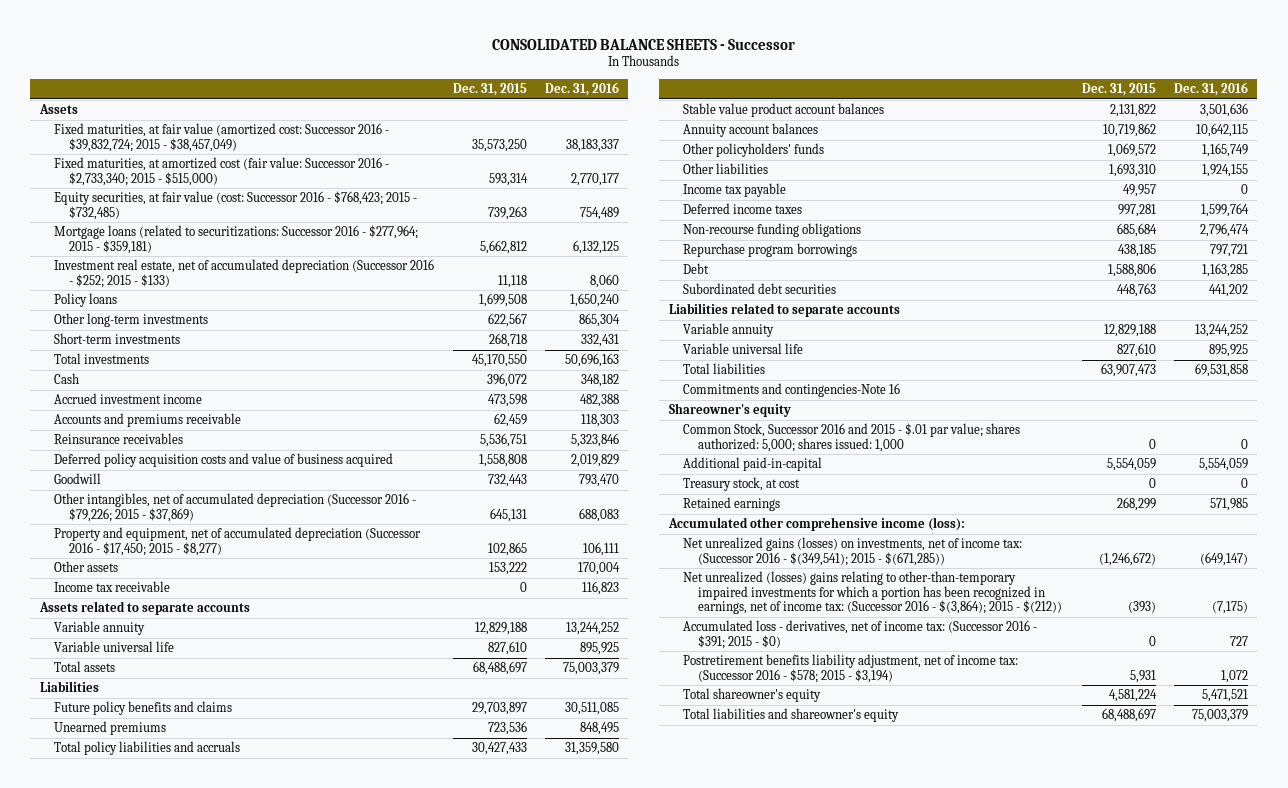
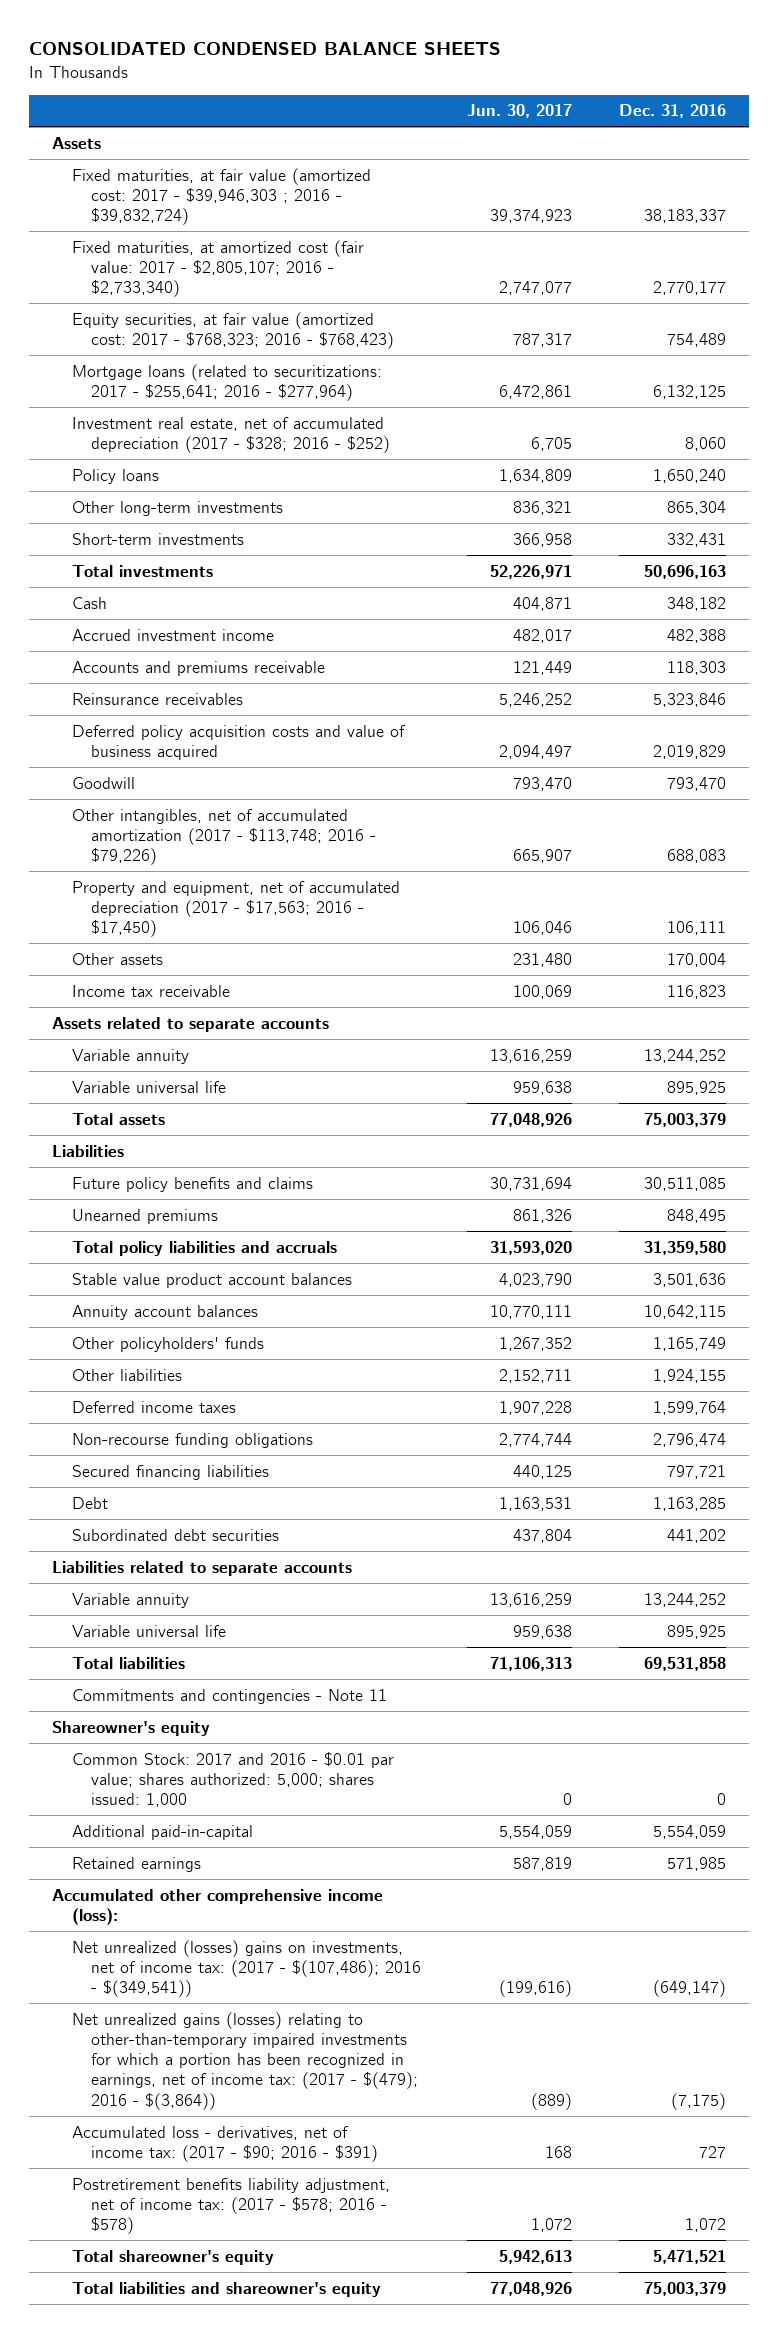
[491,38,795,50] CONSOLIDATED BALANCE SHEETS - Successor -> [29,42,502,56] CONSOLIDATED CONDENSED BALANCE SHEETS
[452,82,527,96] Dec. 31, 2015 -> none
none -> [467,104,573,119] Jun. 30, 2017
[54,123,390,152] Fixed maturities, at fair value (amortized cost: Successor 2016 - $39,832,724; 2015 - $38,457,049) -> [71,167,371,226] Fixed maturities, at fair value (amortized cost: 2017 - $39,946,303 ; 2016 - $39,832,724)
[54,157,390,186] Fixed maturities, at amortized cost (fair value: Successor 2016 - $2,733,340; 2015 - $515,000) -> [71,239,364,298] Fixed maturities, at amortized cost (fair value: 2017 - $2,805,107; 2016 - $2,733,340)
[54,191,418,220] Equity securities, at fair value (cost: Successor 2016 - $768,423; 2015 - $732,485) -> [71,311,394,349] Equity securities, at fair value (amortized cost: 2017 - $768,323; 2016 - $768,423)
[54,225,419,254] Mortgage loans (related to securitizations: Successor 2016 - $277,964; 2015 - $359,181) -> [71,363,382,401] Mortgage loans (related to securitizations: 2017 - $255,641; 2016 - $277,964)
[54,259,435,288] Investment real estate, net of accumulated depreciation (Successor 2016 - $252; 2015 - $133) -> [71,416,390,453] Investment real estate, net of accumulated depreciation (2017 - $328; 2016 - $252)
[54,493,417,522] Other intangibles, net of accumulated depreciation (Successor 2016 - $79,226; 2015 - $37,869) -> [71,808,376,866] Other intangibles, net of accumulated amortization (2017 - $113,748; 2016 - $79,226)
[54,527,422,556] Property and equipment, net of accumulated depreciation (Successor 2016 - $17,450; 2015 - $8,277) -> [71,880,400,938] Property and equipment, net of accumulated depreciation (2017 - $17,563; 2016 - $17,450)
[683,183,787,198] Income tax payable -> none
[683,243,858,258] Repurchase program borrowings -> [71,1464,269,1480] Secured financing liabilities
[683,383,901,398] Commitments and contingencies-Note 16 -> [71,1688,387,1704] Commitments and contingencies - Note 11
[683,423,1021,452] Common Stock, Successor 2016 and 2015 - $.01 par value; shares authorized: 5,000; shares issued: 1,000 -> [71,1751,394,1808] Common Stock: 2017 and 2016 - $0.01 par value; shares authorized: 5,000; shares issued: 1,000
[683,477,801,492] Treasury stock, at cost -> none
[683,537,1023,566] Net unrealized gains (losses) on investments, net of income tax: (Successor 2016 - $(349,541); 2015 - $(671,285)) -> [71,1939,421,1998] Net unrealized (losses) gains on investments, net of income tax: (2017 - $(107,486); 2016 - $(349,541))
[683,571,1063,615] Net unrealized (losses) gains relating to other-than-temporary impaired investments for which a portion has been recognized in earnings, net of income tax: (Successor 2016 - $(3,864); 2015 - $(212)) -> [71,2011,418,2110] Net unrealized gains (losses) relating to other-than-temporary impaired investments for which a portion has been recognized in earnings, net of income tax: (2017 - $(479); 2016 - $(3,864))
[683,620,1038,649] Accumulated loss - derivatives, net of income tax: (Successor 2016 - $391; 2015 - $0) -> [71,2125,378,2162] Accumulated loss - derivatives, net of income tax: (2017 - $90; 2016 - $391)
[683,654,1019,683] Postretirement benefits liability adjustment, net of income tax: (Successor 2016 - $578; 2015 - $3,194) -> [71,2177,390,2235] Postretirement benefits liability adjustment, net of income tax: (2017 - $578; 2016 - $578)

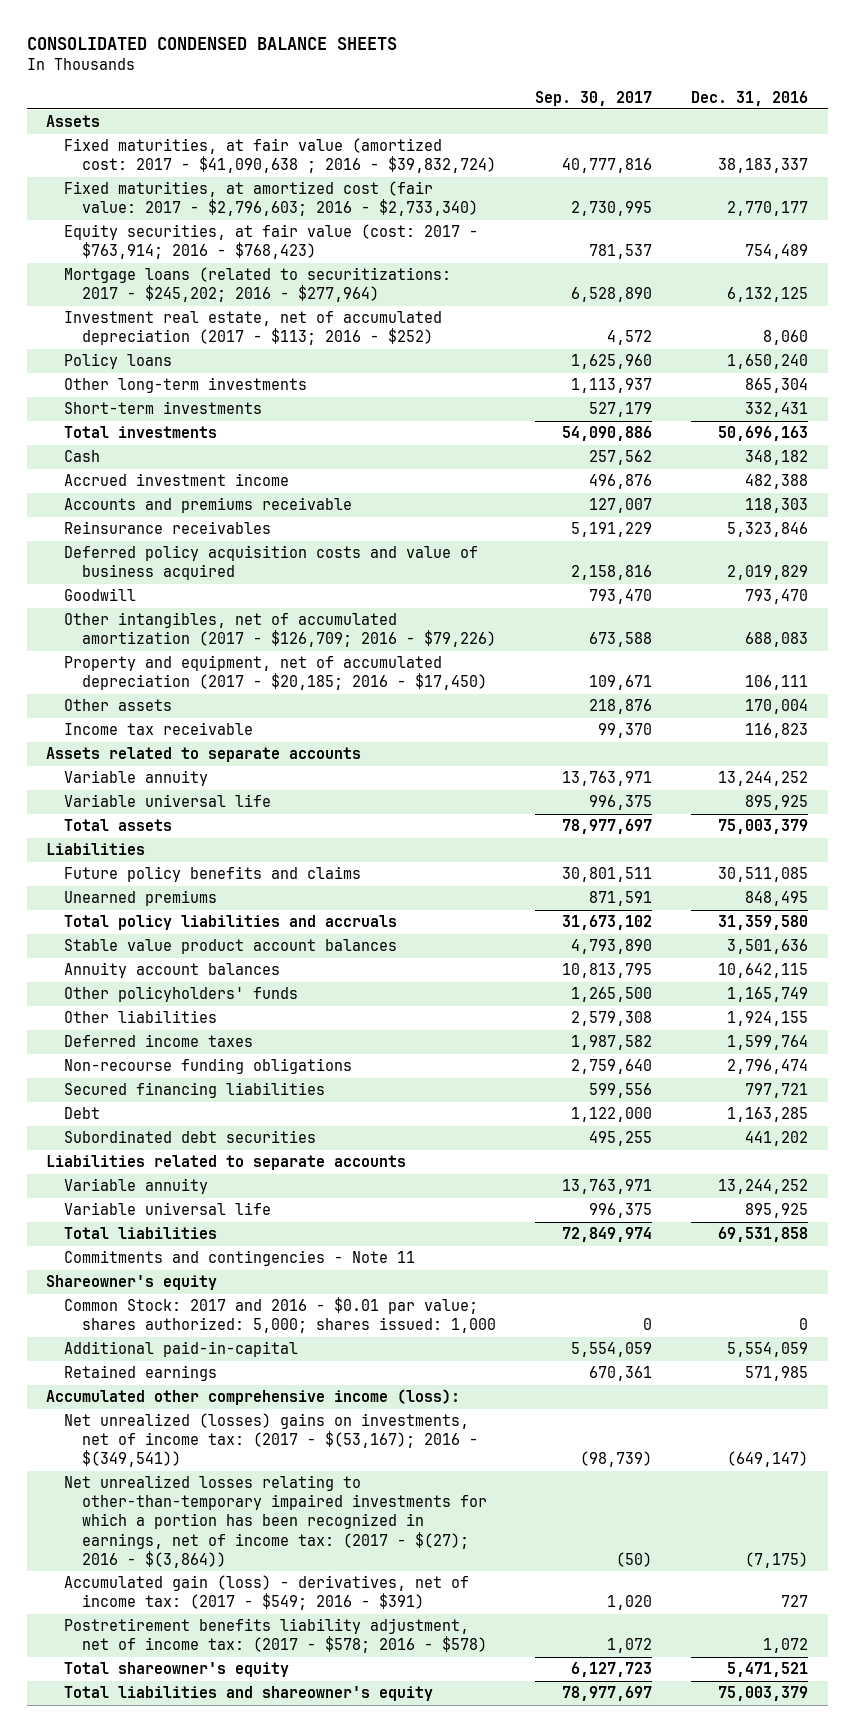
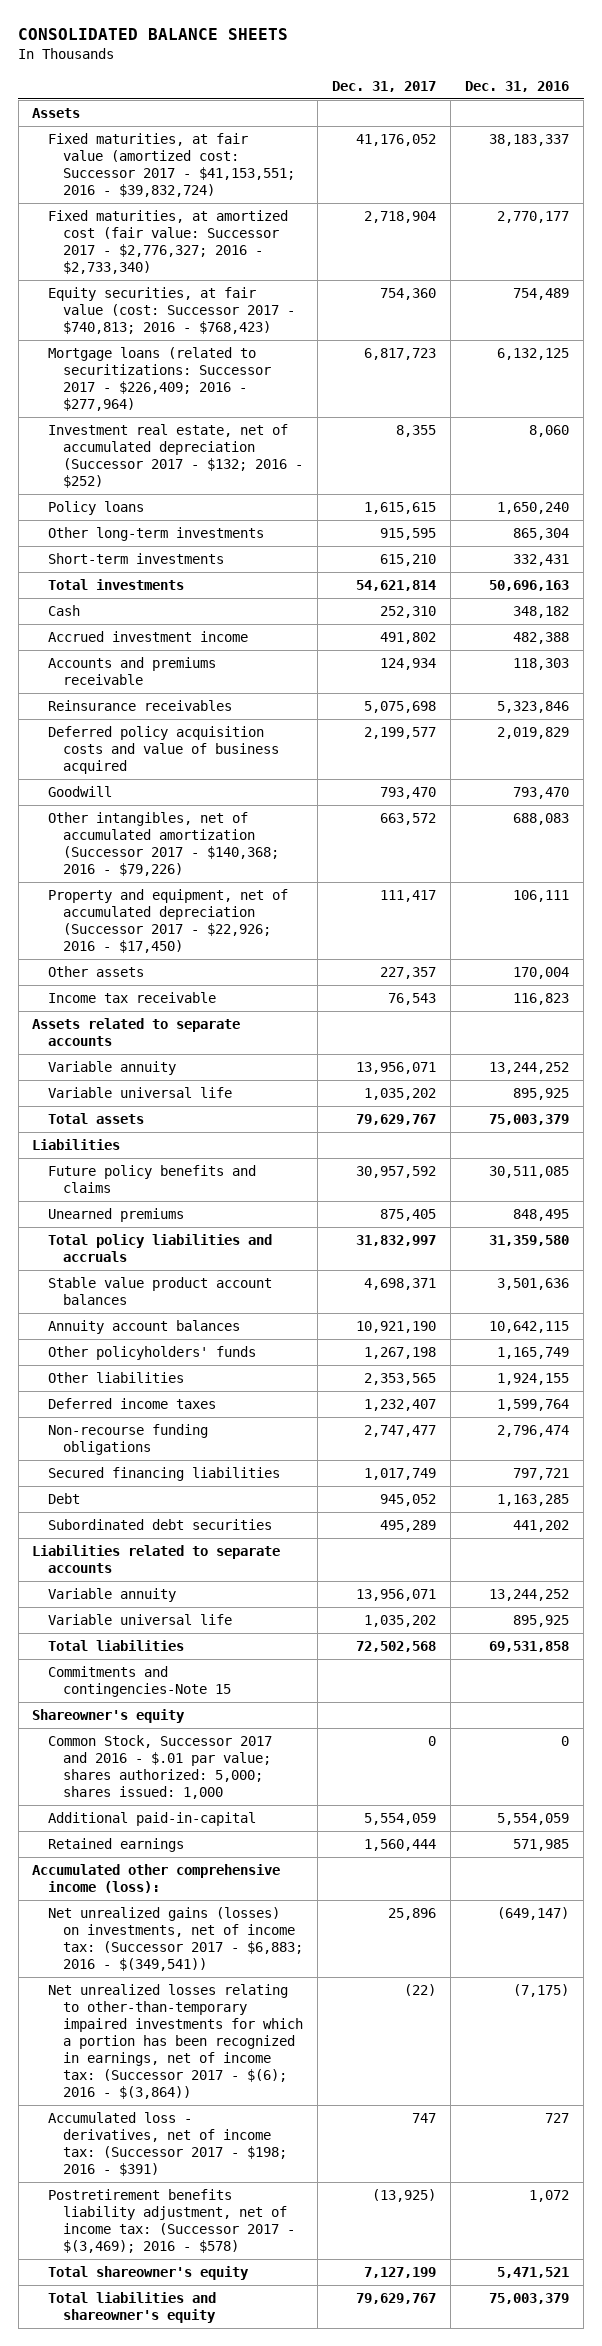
[26,37,397,51] CONSOLIDATED CONDENSED BALANCE SHEETS -> [18,27,289,40] CONSOLIDATED BALANCE SHEETS
[535,90,653,106] Sep. 30, 2017 -> none
none -> [332,80,437,92] Dec. 31, 2017
[64,138,496,174] Fixed maturities, at fair value (amortized cost: 2017 - $41,090,638 ; 2016 - $39,832,724) -> [47,133,296,197] Fixed maturities, at fair value (amortized cost: Successor 2017 - $41,153,551; 2016 - $39,832,724)
[64,181,478,217] Fixed maturities, at amortized cost (fair value: 2017 - $2,796,603; 2016 - $2,733,340) -> [47,210,288,274] Fixed maturities, at amortized cost (fair value: Successor 2017 - $2,776,327; 2016 - $2,733,340)
[64,224,479,260] Equity securities, at fair value (cost: 2017 - $763,914; 2016 - $768,423) -> [47,287,296,335] Equity securities, at fair value (cost: Successor 2017 - $740,813; 2016 - $768,423)
[64,267,452,303] Mortgage loans (related to securitizations: 2017 - $245,202; 2016 - $277,964) -> [47,347,272,411] Mortgage loans (related to securitizations: Successor 2017 - $226,409; 2016 - $277,964)
[64,311,443,346] Investment real estate, net of accumulated depreciation (2017 - $113; 2016 - $252) -> [47,424,304,488] Investment real estate, net of accumulated depreciation (Successor 2017 - $132; 2016 - $252)
[64,612,496,648] Other intangibles, net of accumulated amortization (2017 - $126,709; 2016 - $79,226) -> [47,812,280,876] Other intangibles, net of accumulated amortization (Successor 2017 - $140,368; 2016 - $79,226)
[64,655,487,691] Property and equipment, net of accumulated depreciation (2017 - $20,185; 2016 - $17,450) -> [47,889,288,953] Property and equipment, net of accumulated depreciation (Successor 2017 - $22,926; 2016 - $17,450)
[64,1250,416,1267] Commitments and contingencies - Note 11 -> [47,1666,232,1698] Commitments and contingencies-Note 15
[64,1297,496,1334] Common Stock: 2017 and 2016 - $0.01 par value; shares authorized: 5,000; shares issued: 1,000 -> [47,1735,272,1799] Common Stock, Successor 2017 and 2016 - $.01 par value; shares authorized: 5,000; shares issued: 1,000
[64,1413,478,1468] Net unrealized (losses) gains on investments, net of income tax: (2017 - $(53,167); 2016 - $(349,541)) -> [47,1907,304,1971] Net unrealized gains (losses) on investments, net of income tax: (Successor 2017 - $6,883; 2016 - $(349,541))
[64,1475,487,1568] Net unrealized losses relating to other-than-temporary impaired investments for which a portion has been recognized in earnings, net of income tax: (2017 - $(27); 2016 - $(3,864)) -> [47,1984,304,2099] Net unrealized losses relating to other-than-temporary impaired investments for which a portion has been recognized in earnings, net of income tax: (Successor 2017 - $(6); 2016 - $(3,864))
[64,1575,470,1611] Accumulated gain (loss) - derivatives, net of income tax: (2017 - $549; 2016 - $391) -> [47,2112,288,2176] Accumulated loss - derivatives, net of income tax: (Successor 2017 - $198; 2016 - $391)
[64,1618,487,1654] Postretirement benefits liability adjustment, net of income tax: (2017 - $578; 2016 - $578) -> [47,2189,296,2253] Postretirement benefits liability adjustment, net of income tax: (Successor 2017 - $(3,469); 2016 - $578)

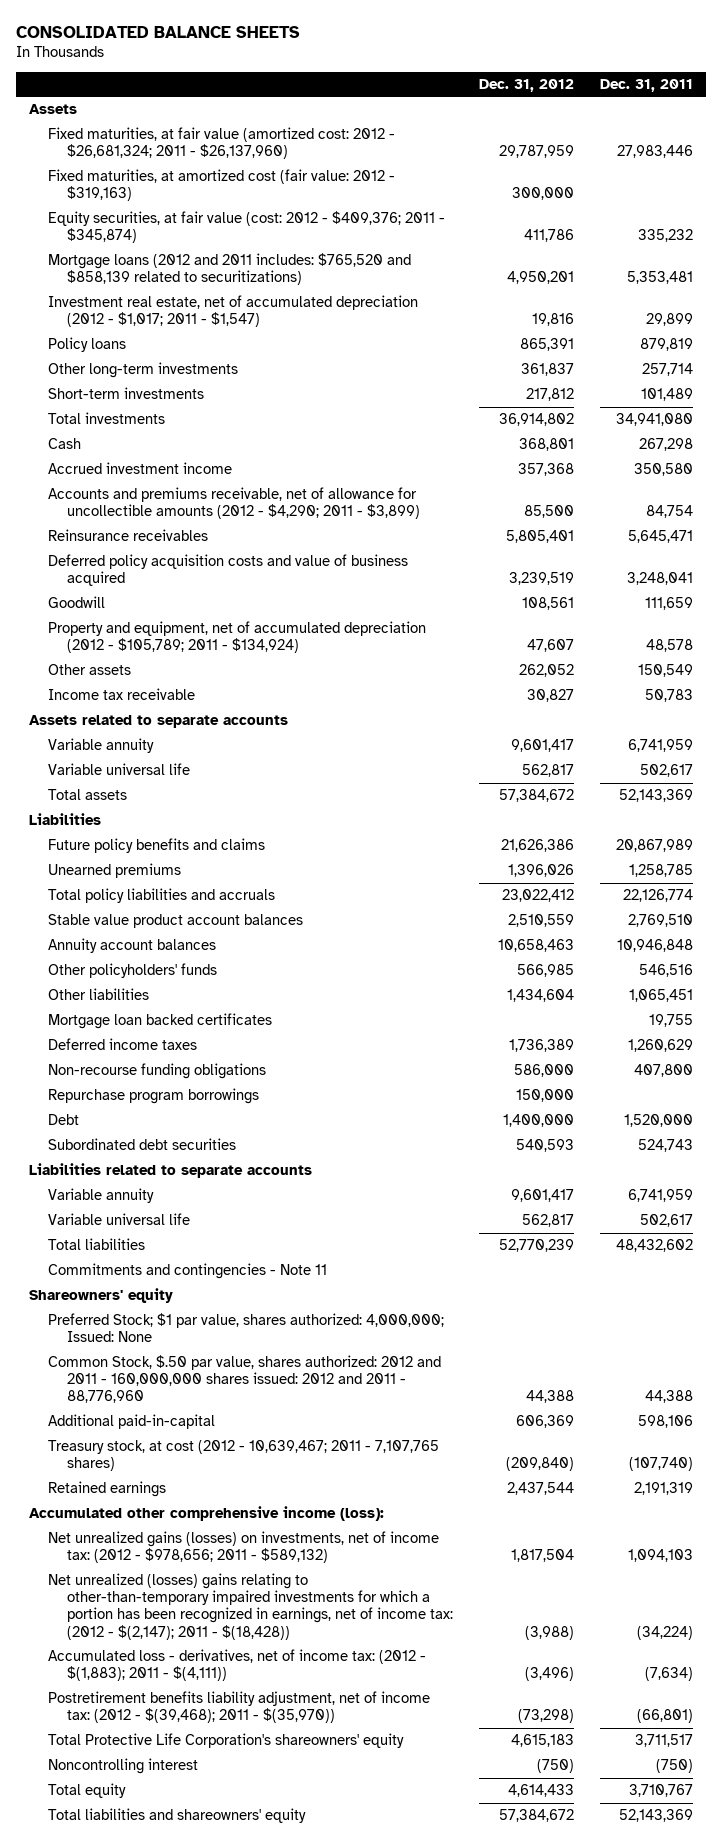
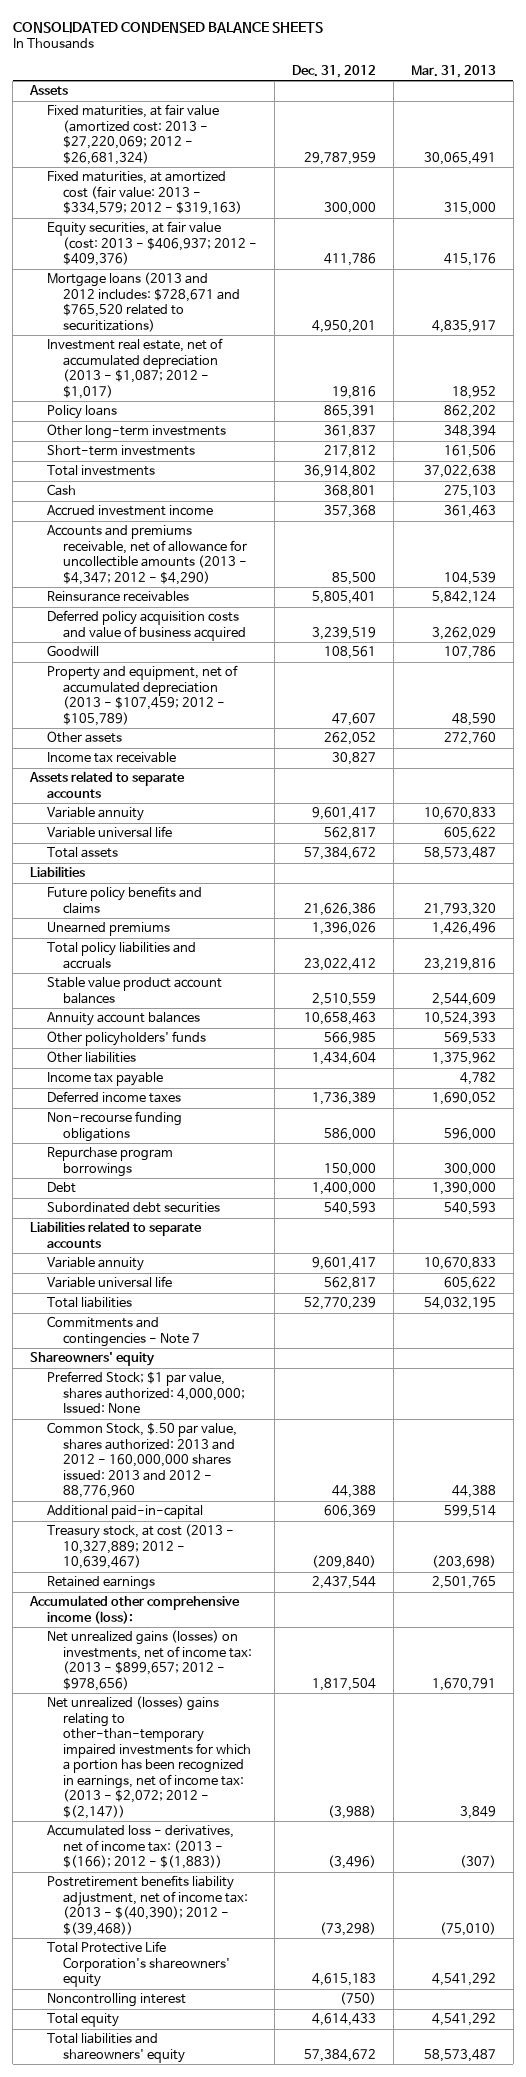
[15,26,300,39] CONSOLIDATED BALANCE SHEETS -> [12,21,323,33] CONSOLIDATED CONDENSED BALANCE SHEETS
[600,78,694,92] Dec. 31, 2011 -> none
none -> [410,64,496,78] Mar. 31, 2013
[48,127,396,160] Fixed maturities, at fair value (amortized cost: 2012 - $26,681,324; 2011 - $26,137,960) -> [46,104,219,165] Fixed maturities, at fair value (amortized cost: 2013 - $27,220,069; 2012 - $26,681,324)
[48,169,396,202] Fixed maturities, at amortized cost (fair value: 2012 - $319,163) -> [46,171,242,216] Fixed maturities, at amortized cost (fair value: 2013 - $334,579; 2012 - $319,163)
[48,211,446,244] Equity securities, at fair value (cost: 2012 - $409,376; 2011 - $345,874) -> [46,221,257,267] Equity securities, at fair value (cost: 2013 - $406,937; 2012 - $409,376)
[48,253,412,286] Mortgage loans (2012 and 2011 includes: $765,520 and $858,139 related to securitizations) -> [46,272,240,332] Mortgage loans (2013 and 2012 includes: $728,671 and $765,520 related to securitizations)
[48,295,419,328] Investment real estate, net of accumulated depreciation (2012 - $1,017; 2011 - $1,547) -> [46,338,223,399] Investment real estate, net of accumulated depreciation (2013 - $1,087; 2012 - $1,017)
[48,487,421,520] Accounts and premiums receivable, net of allowance for uncollectible amounts (2012 - $4,290; 2011 - $3,899) -> [46,525,247,585] Accounts and premiums receivable, net of allowance for uncollectible amounts (2013 - $4,347; 2012 - $4,290)
[48,621,427,654] Property and equipment, net of accumulated depreciation (2012 - $105,789; 2011 - $134,924) -> [46,665,238,726] Property and equipment, net of accumulated depreciation (2013 - $107,459; 2012 - $105,789)
[48,1013,273,1030] Mortgage loan backed certificates -> none
none -> [46,1072,163,1087] Income tax payable
[48,1263,328,1280] Commitments and contingencies - Note 11 -> [46,1316,200,1347] Commitments and contingencies - Note 7
[48,1355,442,1404] Common Stock, $.50 par value, shares authorized: 2012 and 2011 - 160,000,000 shares issued: 2012 and 2011 - 88,776,960 -> [46,1422,237,1499] Common Stock, $.50 par value, shares authorized: 2013 and 2012 - 160,000,000 shares issued: 2013 and 2012 - 88,776,960
[48,1440,440,1472] Treasury stock, at cost (2012 - 10,639,467; 2011 - 7,107,765 shares) -> [46,1524,234,1570] Treasury stock, at cost (2013 - 10,327,889; 2012 - 10,639,467)
[48,1531,440,1564] Net unrealized gains (losses) on investments, net of income tax: (2012 - $978,656; 2011 - $589,132) -> [46,1630,252,1691] Net unrealized gains (losses) on investments, net of income tax: (2013 - $899,657; 2012 - $978,656)
[48,1573,454,1640] Net unrealized (losses) gains relating to other-than-temporary impaired investments for which a portion has been recognized in earnings, net of income tax: (2012 - $(2,147); 2011 - $(18,428)) -> [46,1696,251,1819] Net unrealized (losses) gains relating to other-than-temporary impaired investments for which a portion has been recognized in earnings, net of income tax: (2013 - $2,072; 2012 - $(2,147))
[48,1649,427,1682] Accumulated loss - derivatives, net of income tax: (2012 - $(1,883); 2011 - $(4,111)) -> [46,1825,234,1870] Accumulated loss - derivatives, net of income tax: (2013 - $(166); 2012 - $(1,883))
[48,1691,431,1724] Postretirement benefits liability adjustment, net of income tax: (2012 - $(39,468); 2011 - $(35,970)) -> [46,1875,248,1936] Postretirement benefits liability adjustment, net of income tax: (2013 - $(40,390); 2012 - $(39,468))

